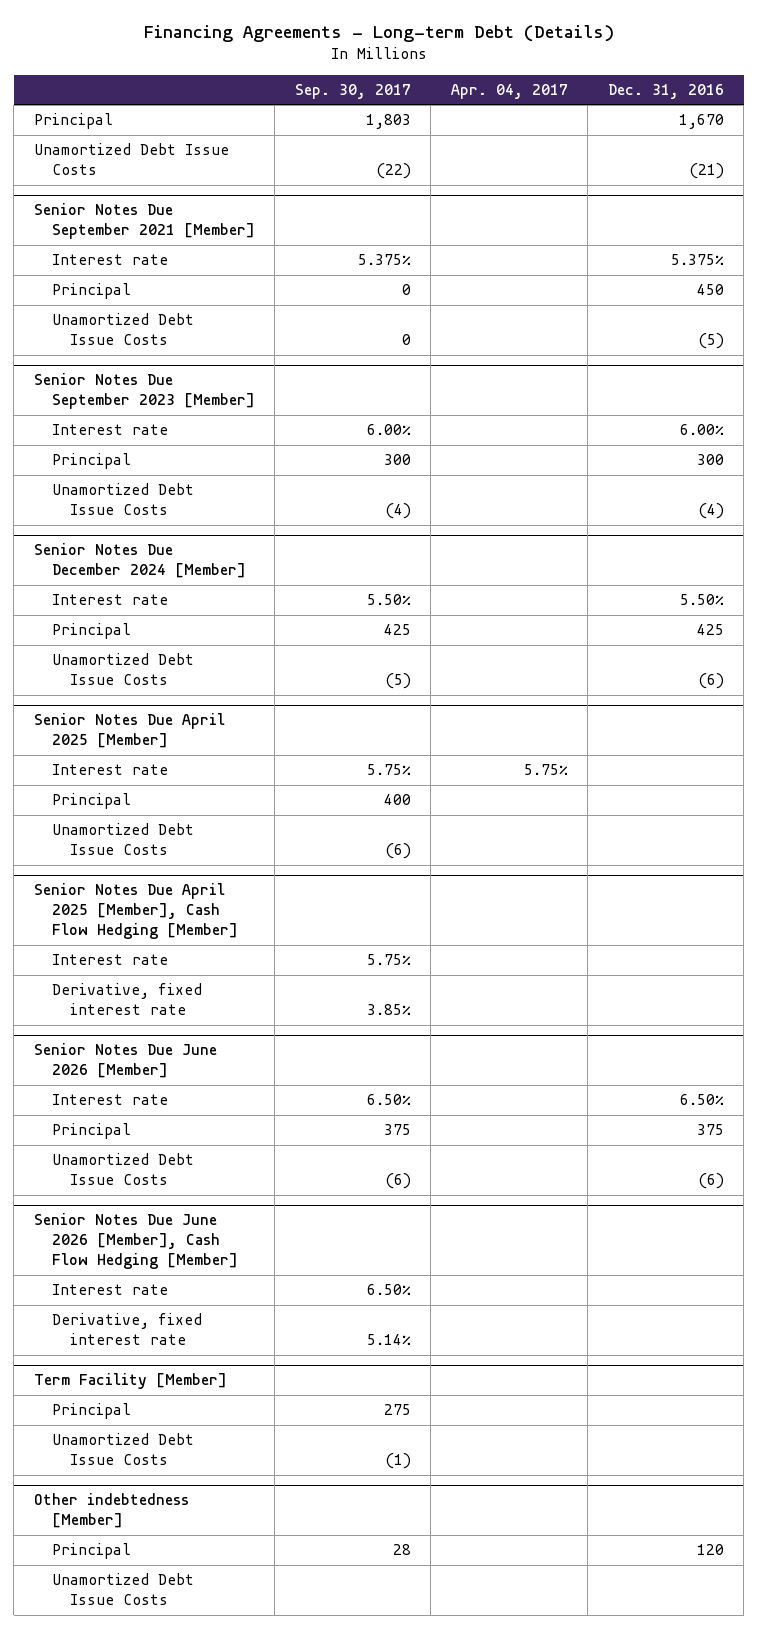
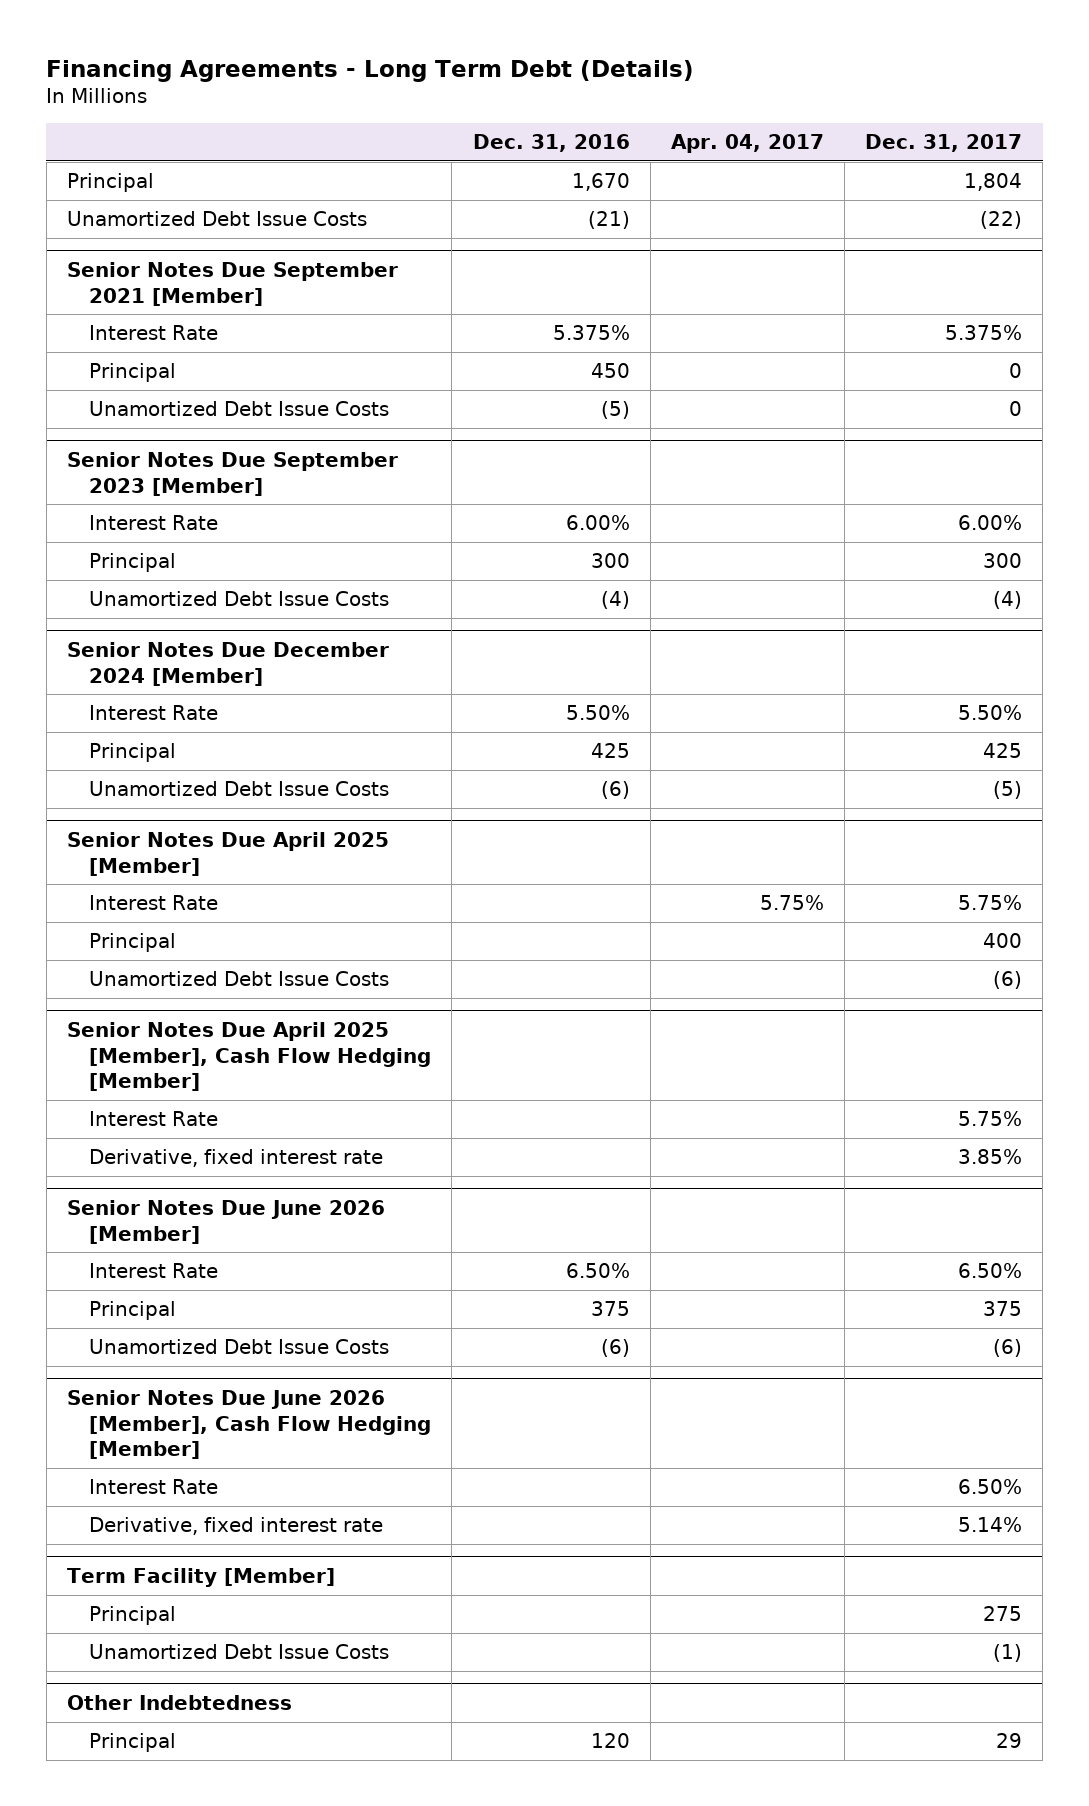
[143,25,614,43] Financing Agreements - Long-term Debt (Details) -> [46,59,695,82] Financing Agreements - Long Term Debt (Details)
[294,84,411,100] Sep. 30, 2017 -> none
none -> [865,134,1023,153] Dec. 31, 2017
[51,254,168,266] Interest rate -> [89,325,219,341] Interest Rate
[51,424,168,436] Interest rate -> [89,515,219,531] Interest Rate
[51,594,168,606] Interest rate -> [89,705,219,721] Interest Rate
[51,764,168,776] Interest rate -> [89,895,219,911] Interest Rate
[51,954,168,966] Interest rate -> [89,1111,219,1127] Interest Rate
[51,1094,168,1106] Interest rate -> [89,1263,219,1279] Interest Rate
[51,1284,168,1296] Interest rate -> [89,1479,219,1495] Interest Rate
[33,1493,189,1529] Other indebtedness [Member] -> [66,1694,292,1710] Other Indebtedness
[51,1573,194,1606] Unamortized Debt Issue Costs -> none

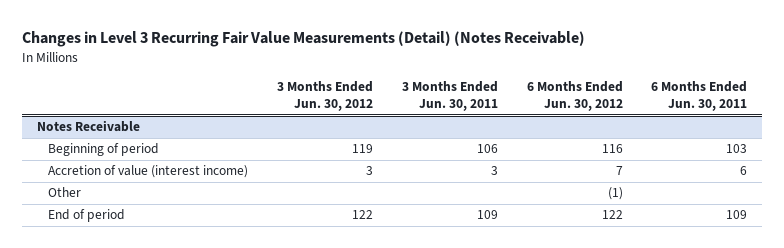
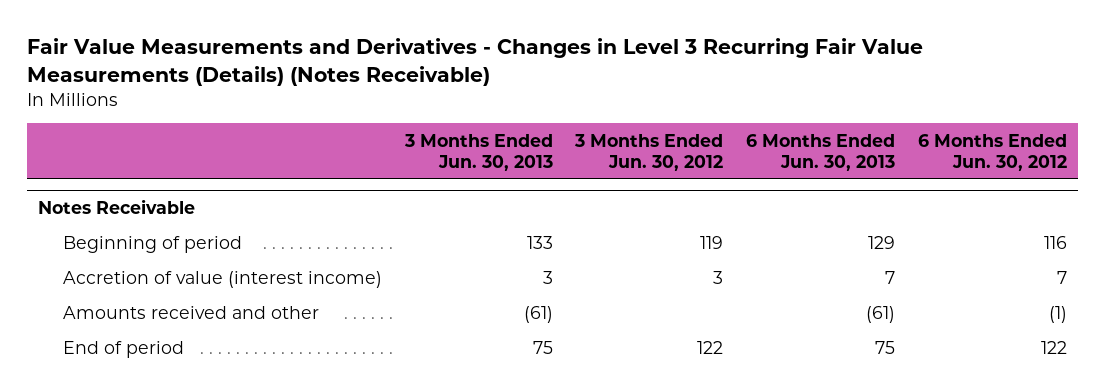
[22,31,586,48] Changes in Level 3 Recurring Fair Value Measurements (Detail) (Notes Receivable) -> [26,38,923,86] Fair Value Measurements and Derivatives - Changes in Level 3 Recurring Fair Value Measurements (Details) (Notes Receivable)
[401,81,498,112] 3 Months Ended Jun. 30, 2011 -> none
[651,81,748,112] 6 Months Ended Jun. 30, 2011 -> none
none -> [403,133,553,171] 3 Months Ended Jun. 30, 2013
none -> [746,133,896,171] 6 Months Ended Jun. 30, 2013
[48,187,82,198] Other -> none
none -> [62,305,319,319] Amounts received and other

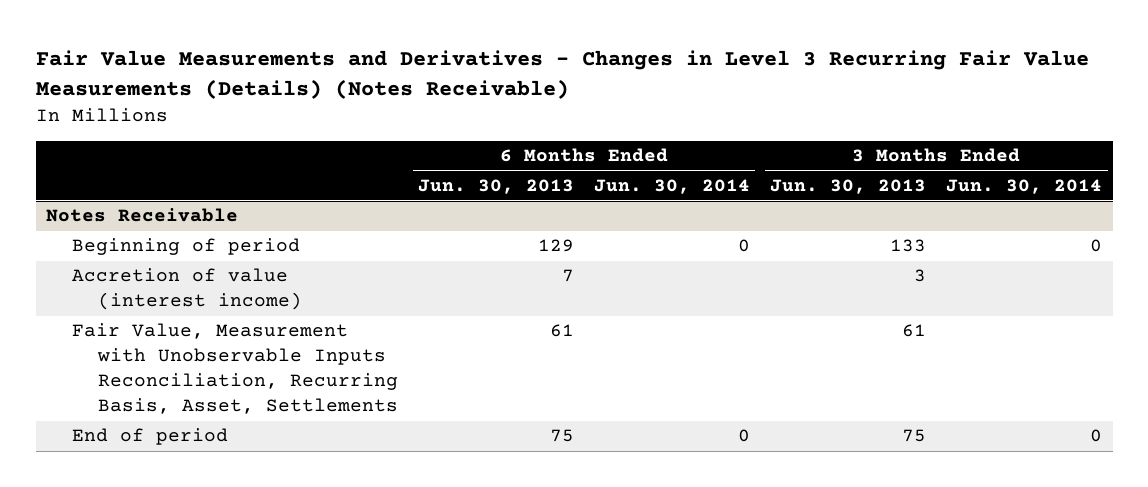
[574,133,724,171] 3 Months Ended Jun. 30, 2012 -> none
[917,133,1067,171] 6 Months Ended Jun. 30, 2012 -> none
none -> [594,178,751,194] Jun. 30, 2014
none -> [946,178,1103,194] Jun. 30, 2014
[62,305,319,319] Amounts received and other -> none
none -> [71,323,398,415] Fair Value, Measurement with Unobservable Inputs Reconciliation, Recurring Basis, Asset, Settlements

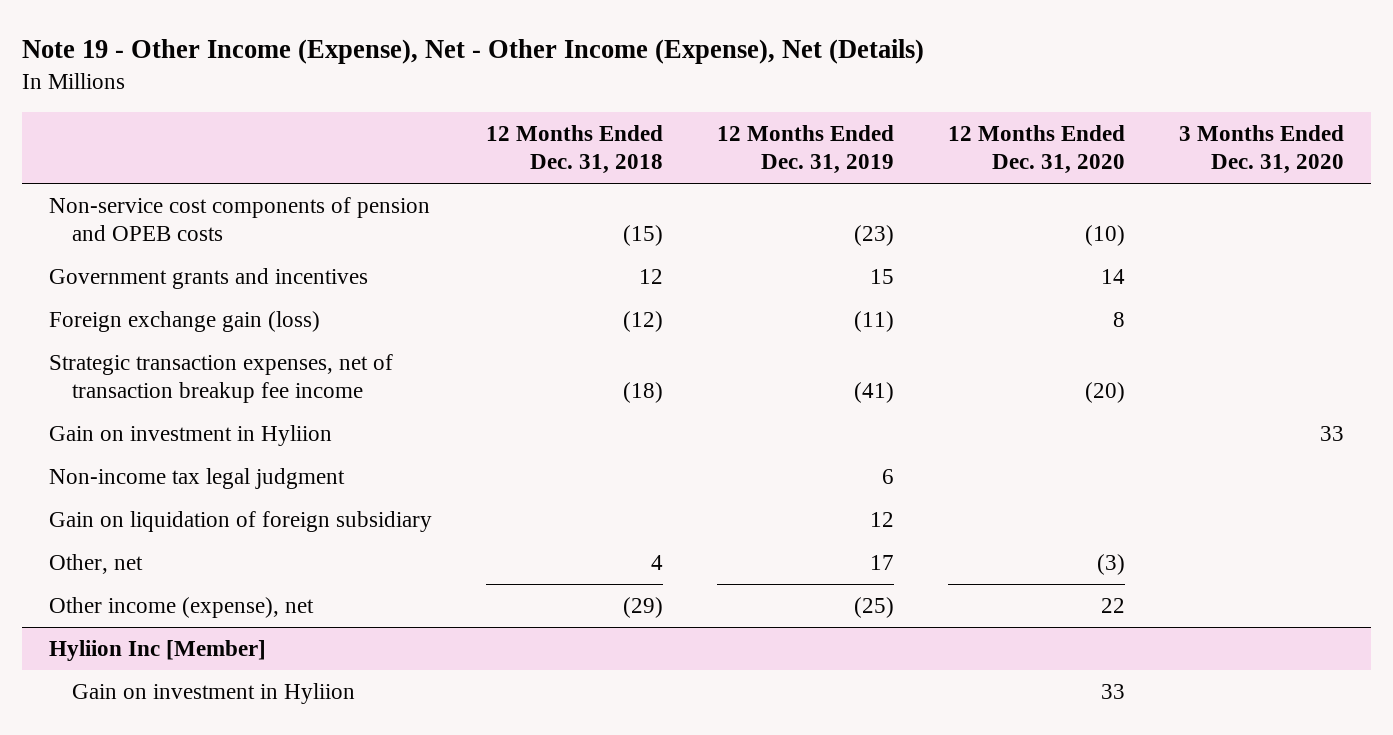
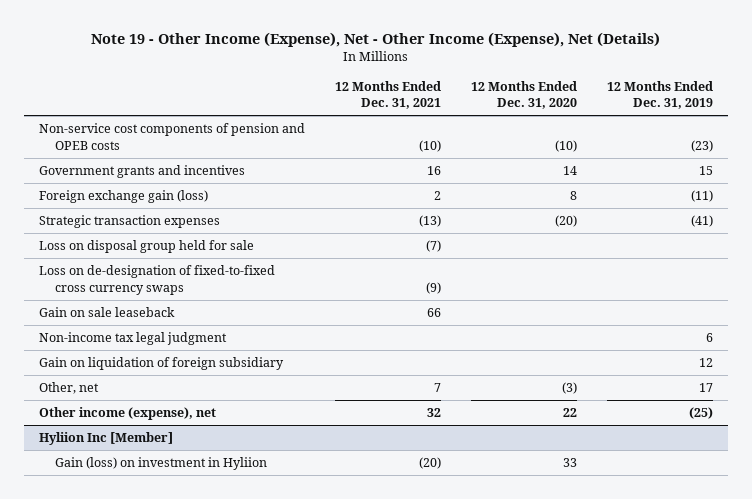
[485,125,663,175] 12 Months Ended Dec. 31, 2018 -> none
[1178,125,1344,175] 3 Months Ended Dec. 31, 2020 -> none
none -> [335,81,442,110] 12 Months Ended Dec. 31, 2021
[49,425,333,447] Gain on investment in Hyliion -> none
[49,354,394,404] Strategic transaction expenses, net of transaction breakup fee income -> [39,215,221,229] Strategic transaction expenses
none -> [39,240,255,254] Loss on disposal group held for sale
none -> [39,265,276,295] Loss on de-designation of fixed-to-fixed cross currency swaps
none -> [39,307,176,318] Gain on sale leaseback
[71,683,355,705] Gain on investment in Hyliion -> [55,457,268,471] Gain (loss) on investment in Hyliion

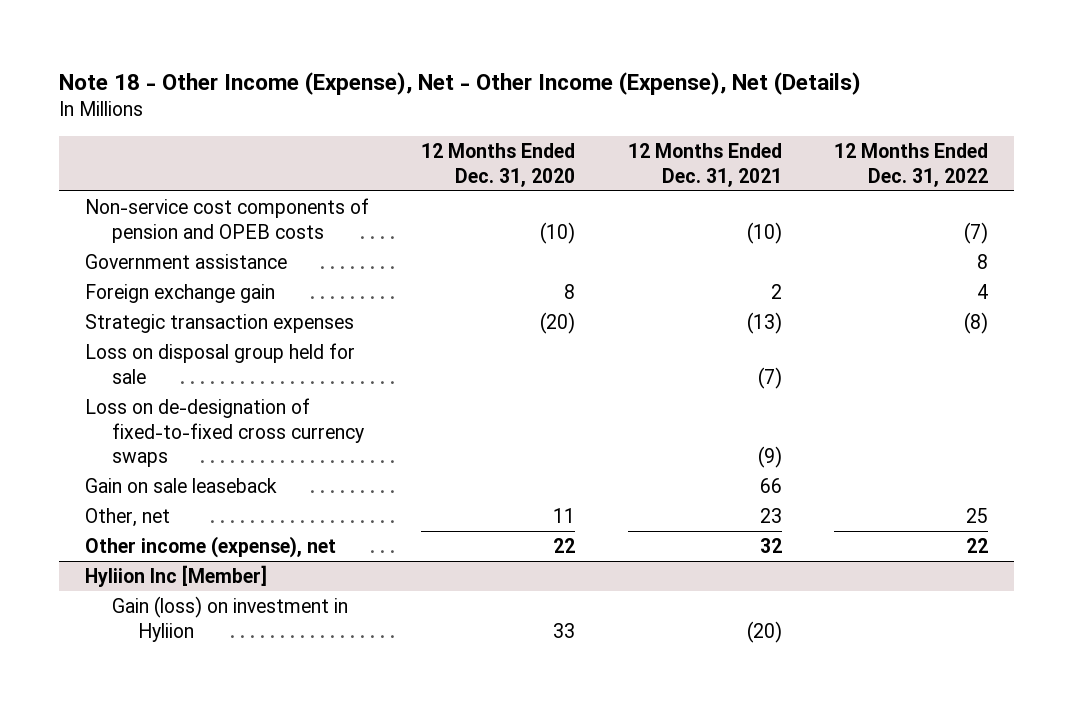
[91,32,661,48] Note 19 - Other Income (Expense), Net - Other Income (Expense), Net (Details) -> [59,71,862,95] Note 18 - Other Income (Expense), Net - Other Income (Expense), Net (Details)
[606,81,713,110] 12 Months Ended Dec. 31, 2019 -> none
none -> [834,142,989,187] 12 Months Ended Dec. 31, 2022
[39,165,246,179] Government grants and incentives -> none
none -> [85,254,288,270] Government assistance
[39,190,209,204] Foreign exchange gain (loss) -> [85,284,276,304] Foreign exchange gain
[39,332,228,346] Non-income tax legal judgment -> none
[39,357,285,371] Gain on liquidation of foreign subsidiary -> none
[434,383,442,393] 7 -> [759,508,782,524] 23
[561,382,577,395] (3) -> [553,508,576,524] 11

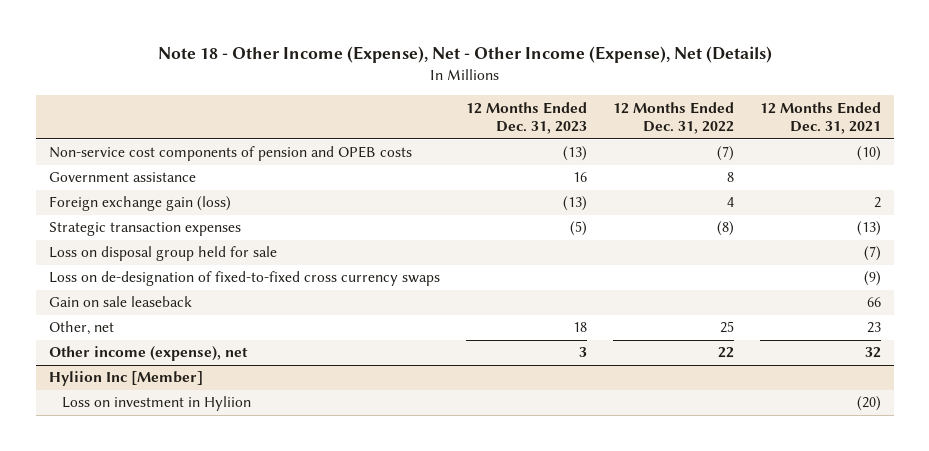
[421,142,576,187] 12 Months Ended Dec. 31, 2020 -> none
none -> [465,101,587,135] 12 Months Ended Dec. 31, 2023
[85,284,276,304] Foreign exchange gain -> [48,196,231,212] Foreign exchange gain (loss)
[111,596,348,642] Gain (loss) on investment in Hyliion -> [61,396,251,412] Loss on investment in Hyliion

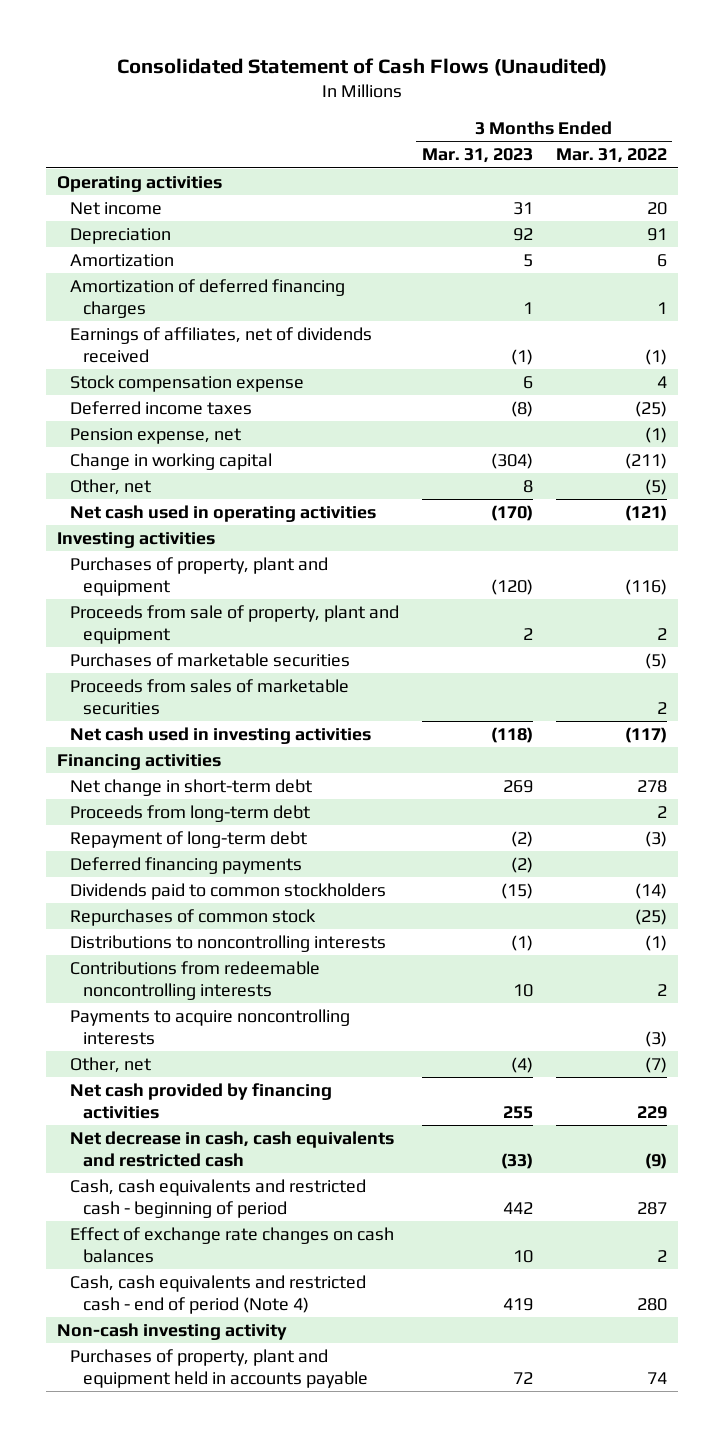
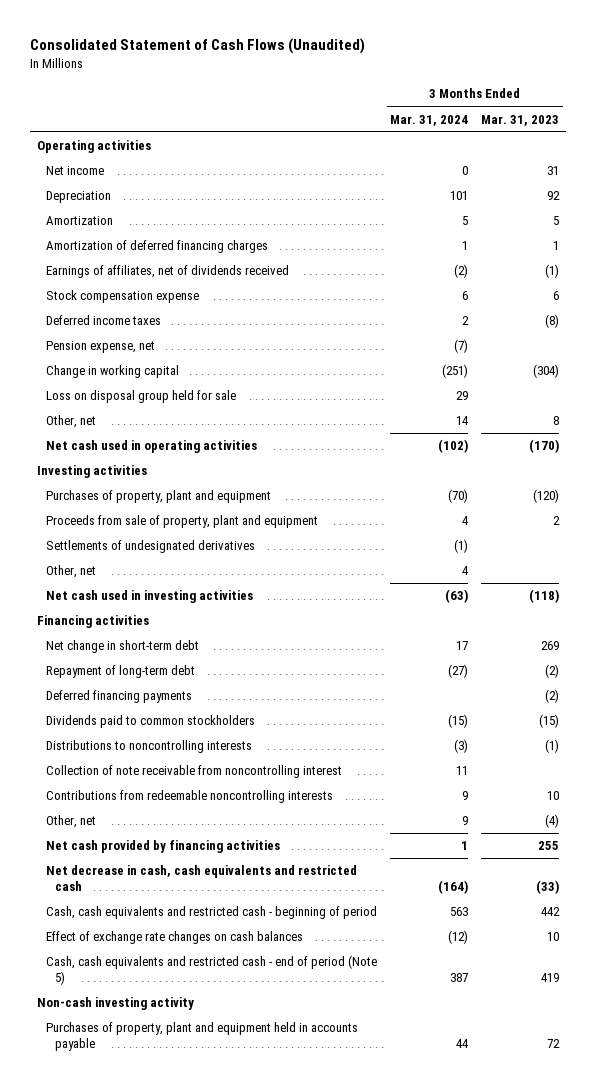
[555,148,667,164] Mar. 31, 2022 -> none
none -> [390,114,469,126] Mar. 31, 2024
none -> [45,390,236,404] Loss on disposal group held for sale
[69,652,350,667] Purchases of marketable securities -> none
[69,678,349,715] Proceeds from sales of marketable securities -> none
none -> [45,540,255,554] Settlements of undesignated derivatives
none -> [45,565,96,579] Other, net
[69,804,310,822] Proceeds from long-term debt -> none
[69,908,316,926] Repurchases of common stock -> none
none -> [45,765,342,779] Collection of note receivable from noncontrolling interest
[69,1008,350,1045] Payments to acquire noncontrolling interests -> none
[69,1274,366,1314] Cash, cash equivalents and restricted cash - end of period (Note 4) -> [45,955,377,985] Cash, cash equivalents and restricted cash - end of period (Note 5)

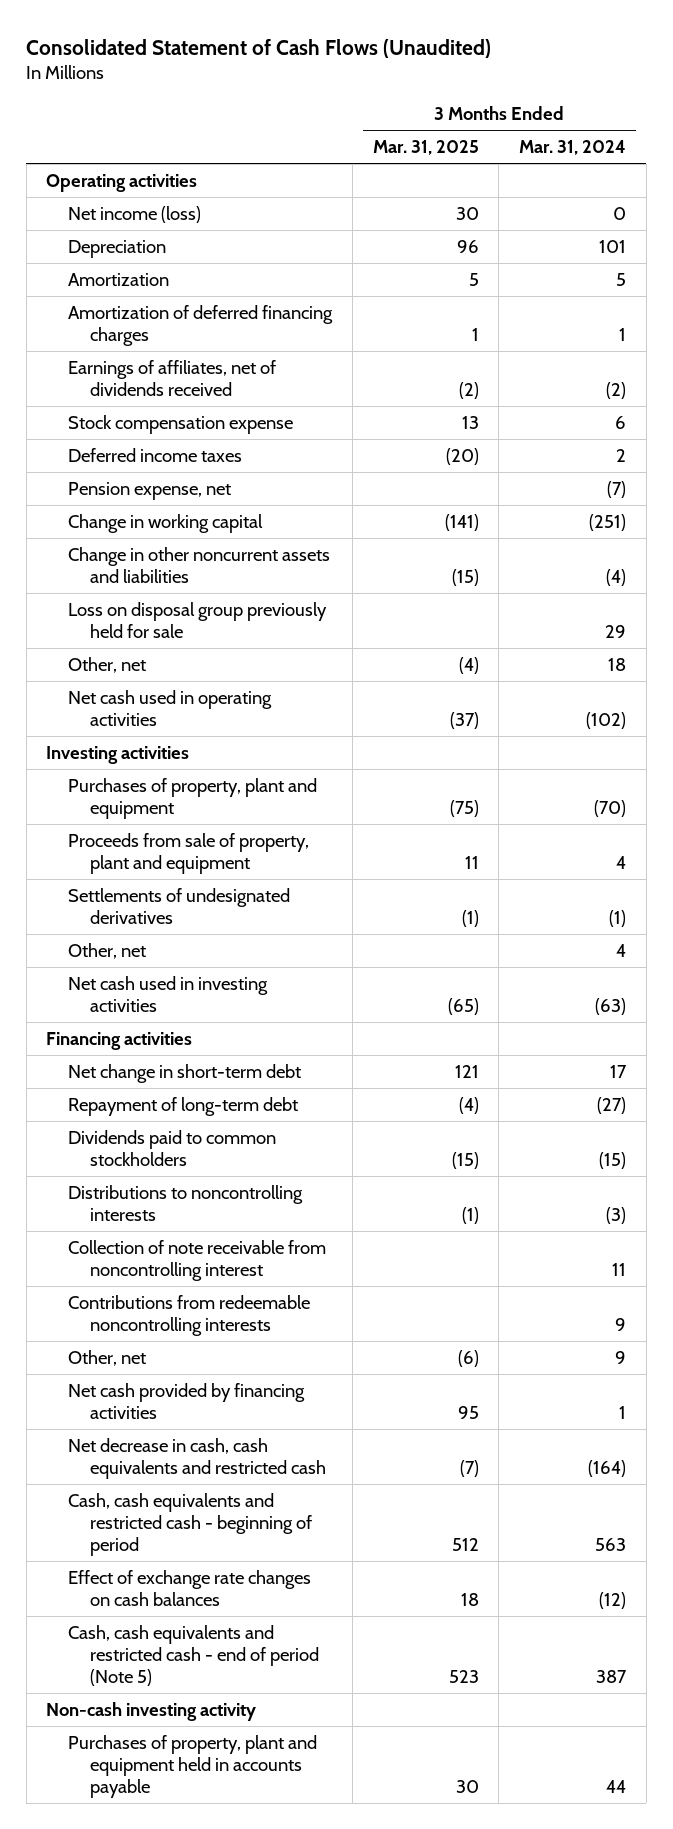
[481,114,560,126] Mar. 31, 2023 -> none
none -> [372,140,479,156] Mar. 31, 2025
[45,166,104,176] Net income -> [68,205,202,223] Net income (loss)
none -> [68,546,331,584] Change in other noncurrent assets and liabilities
[45,390,236,404] Loss on disposal group held for sale -> [68,601,328,639] Loss on disposal group previously held for sale
[456,416,470,426] 14 -> [608,657,627,671] 18
[45,690,192,704] Deferred financing payments -> none

